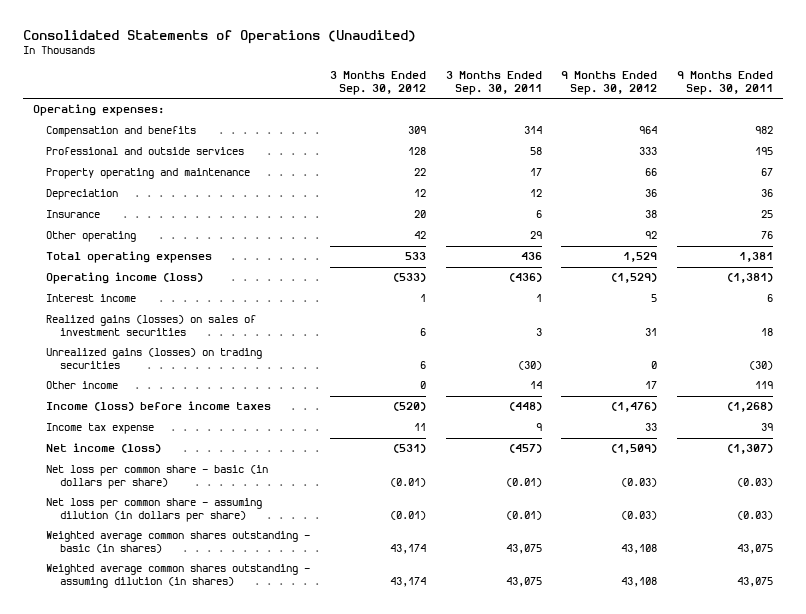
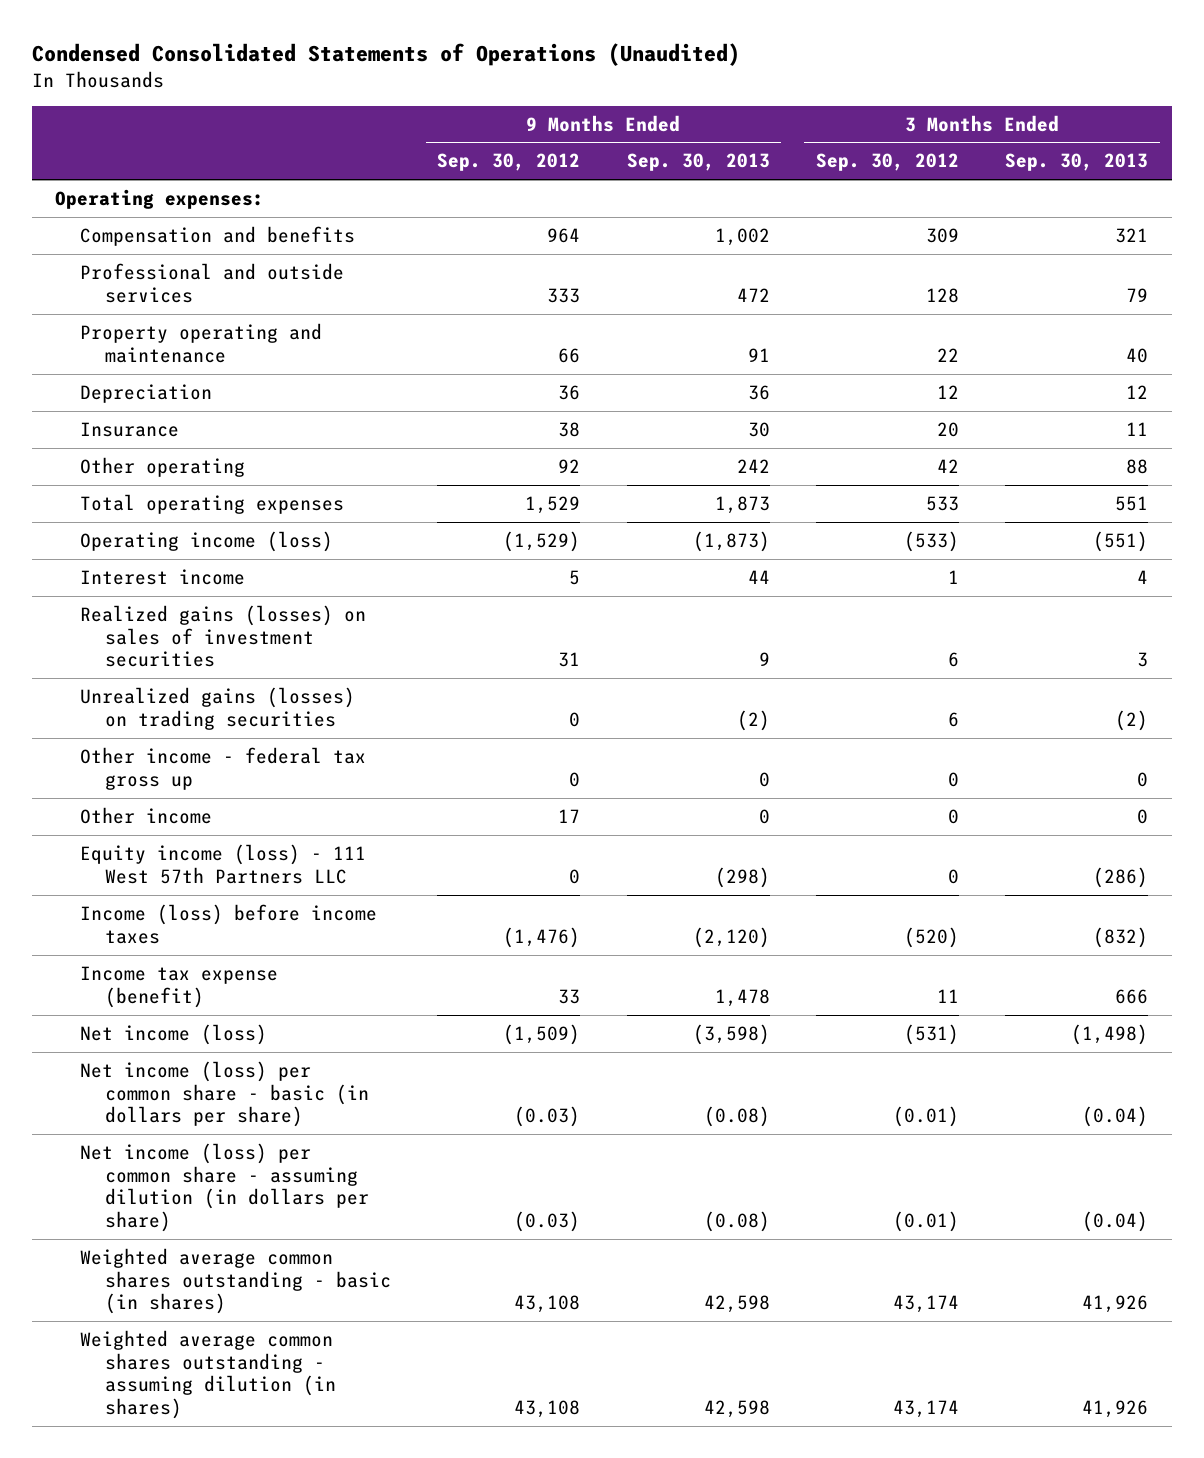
[22,29,416,44] Consolidated Statements of Operations (Unaudited) -> [32,43,741,67] Condensed Consolidated Statements of Operations (Unaudited)
[445,71,542,95] 3 Months Ended Sep. 30, 2011 -> none
[676,71,773,95] 9 Months Ended Sep. 30, 2011 -> none
none -> [626,153,770,172] Sep. 30, 2013
none -> [1005,153,1149,172] Sep. 30, 2013
none -> [80,747,367,790] Other income - federal tax gross up
none -> [80,844,367,884] Equity income (loss) - 111 West 57th Partners LLC
[46,423,155,435] Income tax expense -> [80,966,279,1008] Income tax expense (benefit)
[46,465,269,490] Net loss per common share - basic (in dollars per share) -> [80,1061,369,1128] Net income (loss) per common share - basic (in dollars per share)
[46,498,263,523] Net loss per common share - assuming dilution (in dollars per share) -> [80,1143,369,1233] Net income (loss) per common share - assuming dilution (in dollars per share)

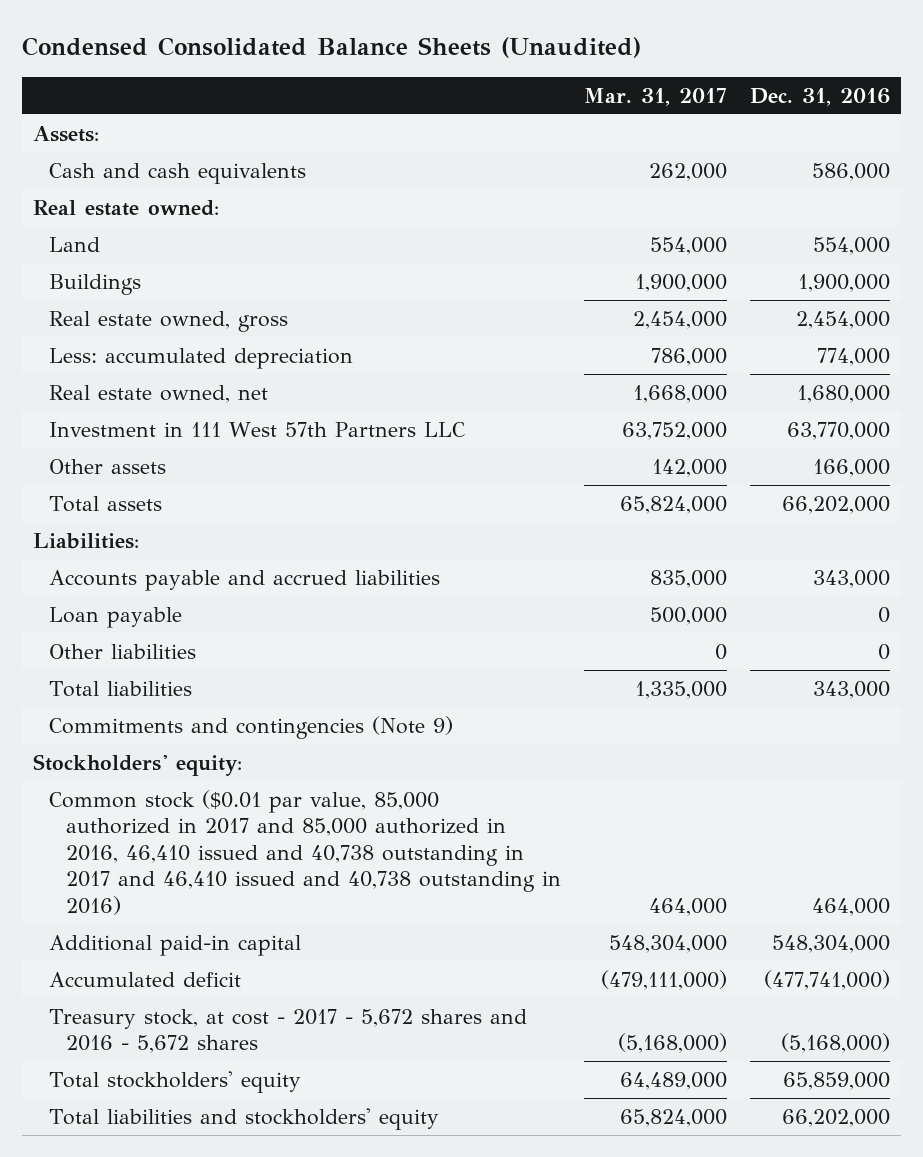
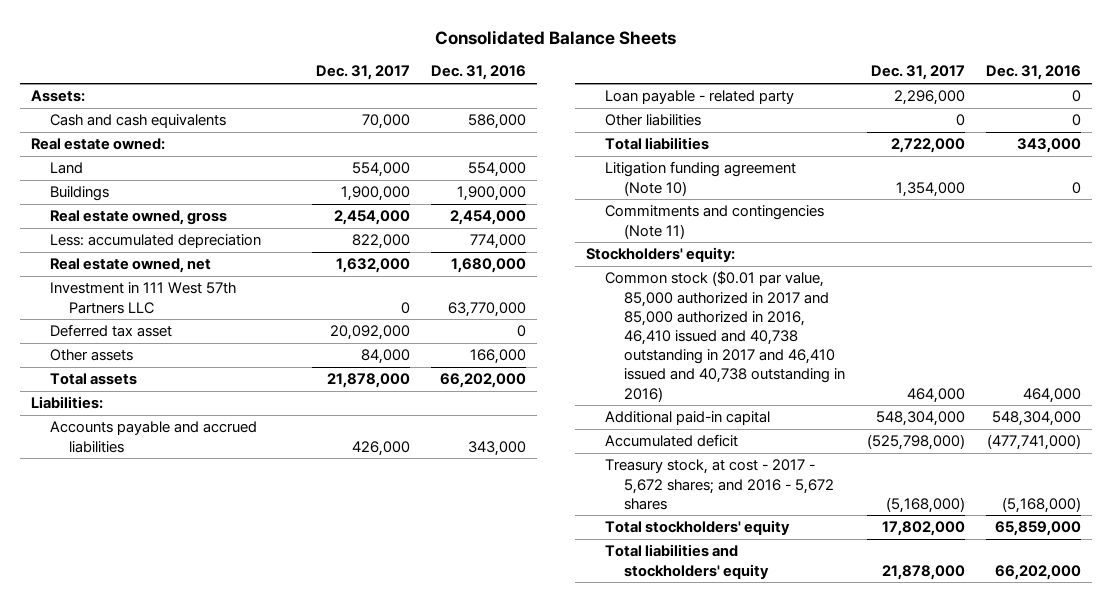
[21,37,641,59] Condensed Consolidated Balance Sheets (Unaudited) -> [435,29,677,45] Consolidated Balance Sheets
[583,87,727,106] Mar. 31, 2017 -> none
none -> [315,65,410,81] Dec. 31, 2017
none -> [50,324,173,338] Deferred tax asset
[49,606,183,628] Loan payable -> [604,90,794,105] Loan payable - related party
none -> [604,161,796,196] Litigation funding agreement (Note 10)
[49,715,454,739] Commitments and contingencies (Note 9) -> [604,205,824,239] Commitments and contingencies (Note 11)
[49,1008,528,1054] Treasury stock, at cost - 2017 - 5,672 shares and 2016 - 5,672 shares -> [604,459,835,510] Treasury stock, at cost - 2017 - 5,672 shares; and 2016 - 5,672 shares

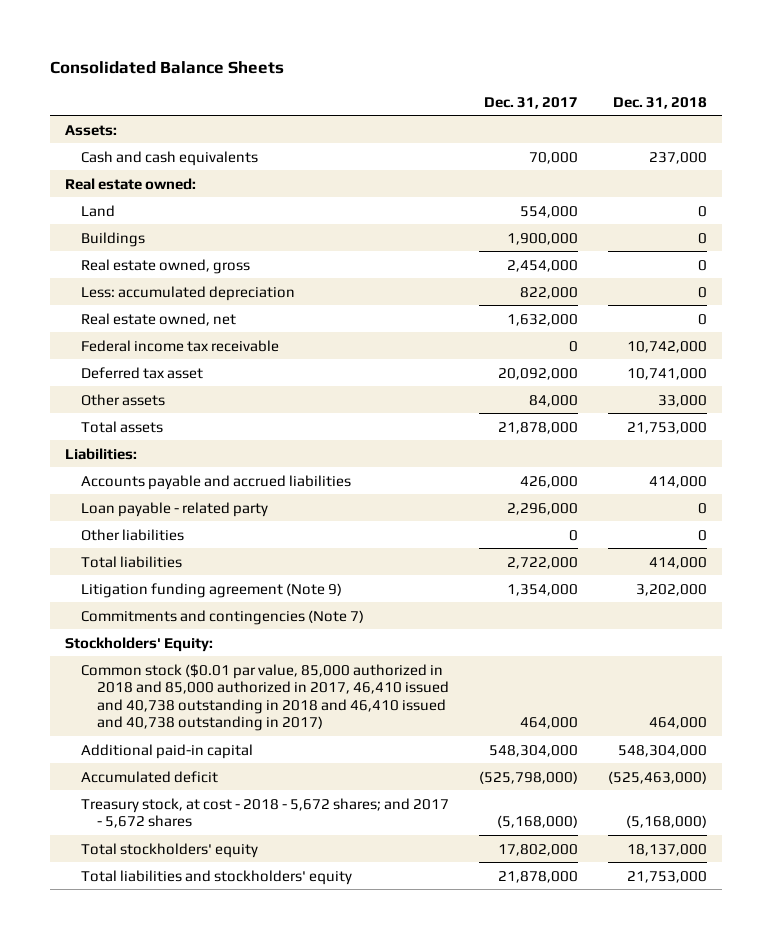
[431,65,527,81] Dec. 31, 2016 -> none
none -> [613,96,708,109] Dec. 31, 2018
[50,282,237,314] Investment in 111 West 57th Partners LLC -> none
none -> [80,339,279,352] Federal income tax receivable
[604,161,796,196] Litigation funding agreement (Note 10) -> [80,582,342,598] Litigation funding agreement (Note 9)
[604,205,824,239] Commitments and contingencies (Note 11) -> [80,609,364,625] Commitments and contingencies (Note 7)
[585,247,735,263] Stockholders' equity: -> [65,636,214,652] Stockholders' Equity:
[604,271,846,402] Common stock ($0.01 par value, 85,000 authorized in 2017 and 85,000 authorized in 2016, 46,410 issued and 40,738 outstanding in 2017 and 46,410 issued and 40,738 outstanding in 2016) -> [80,663,449,732] Common stock ($0.01 par value, 85,000 authorized in 2018 and 85,000 authorized in 2017, 46,410 issued and 40,738 outstanding in 2018 and 46,410 issued and 40,738 outstanding in 2017)
[604,459,835,510] Treasury stock, at cost - 2017 - 5,672 shares; and 2016 - 5,672 shares -> [80,797,449,829] Treasury stock, at cost - 2018 - 5,672 shares; and 2017 - 5,672 shares

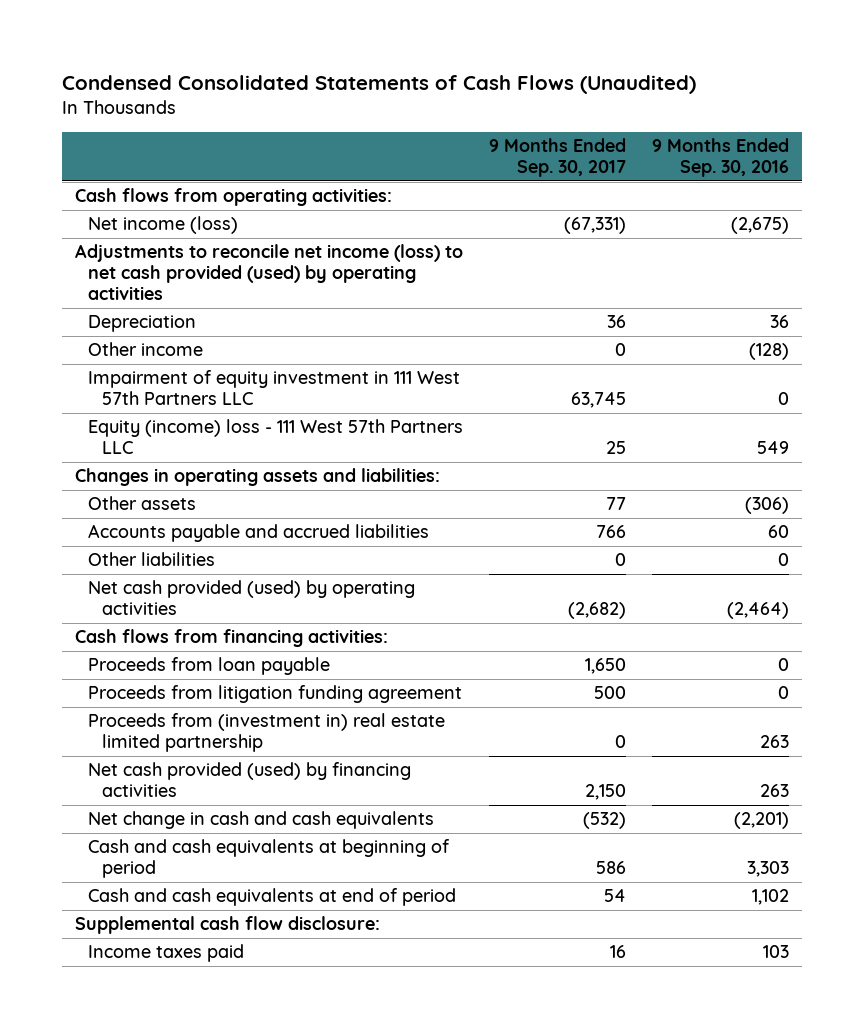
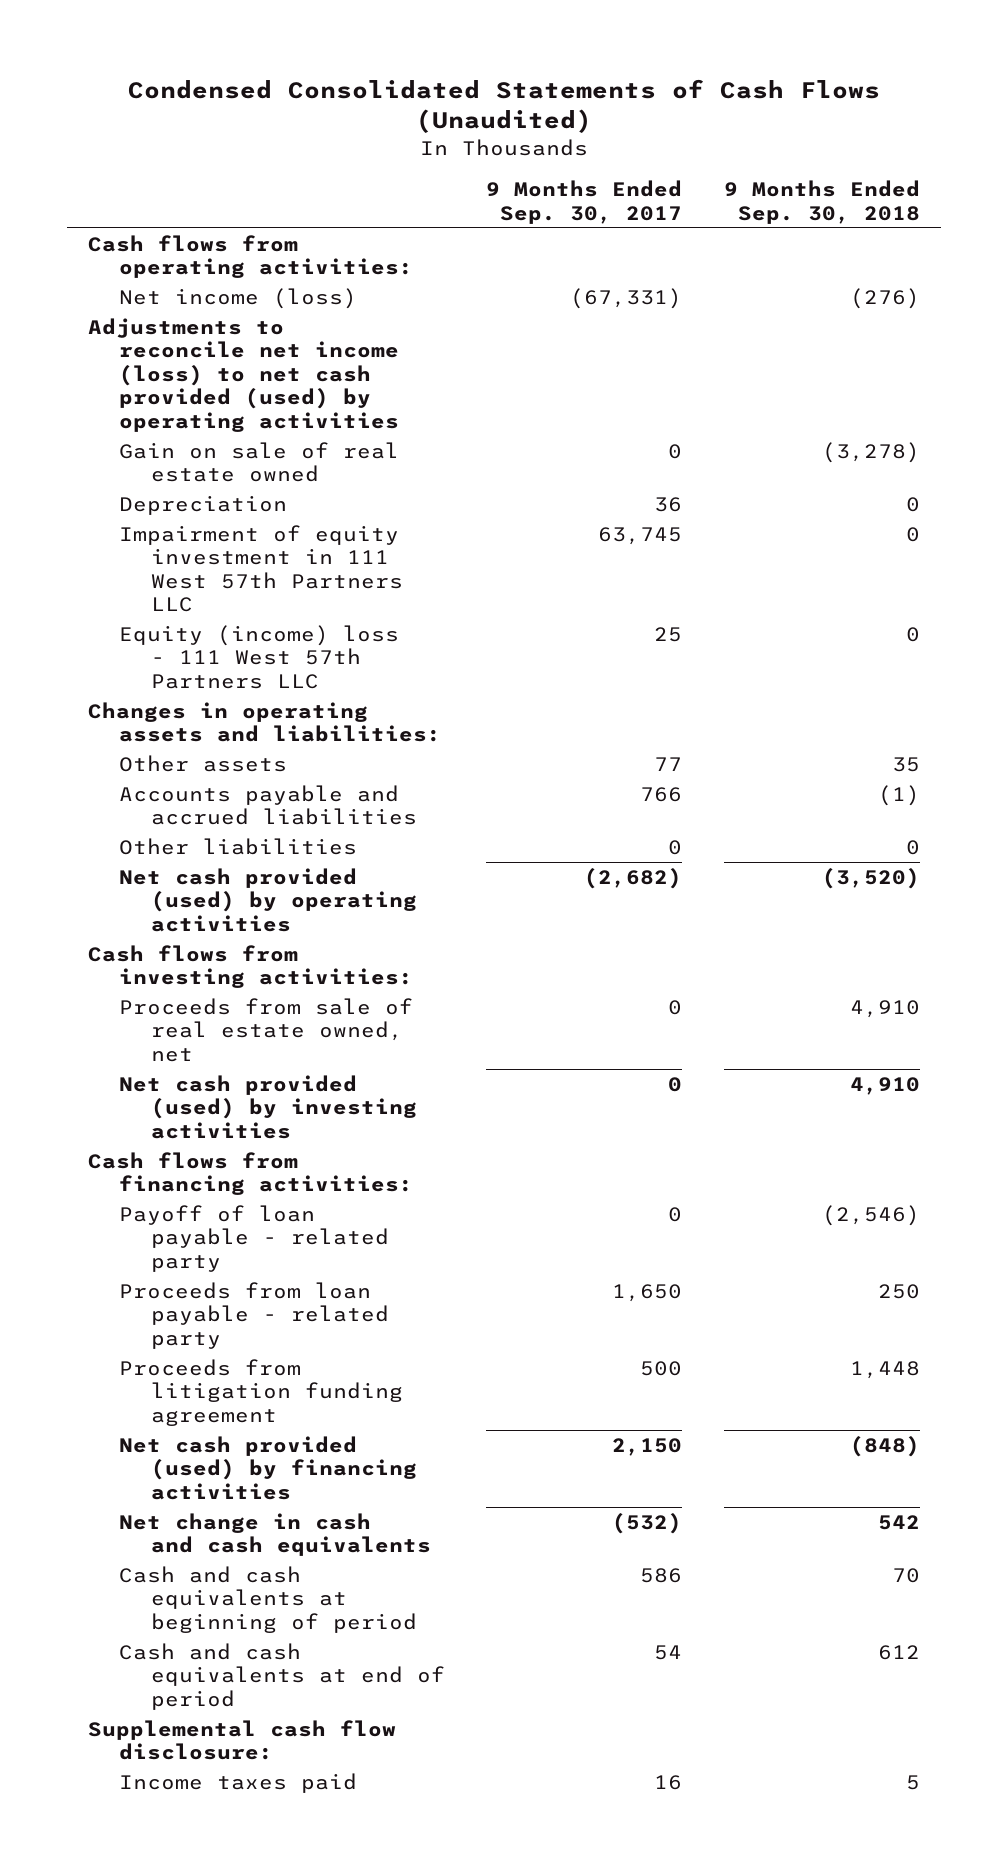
[651,138,789,178] 9 Months Ended Sep. 30, 2016 -> none
none -> [723,180,920,224] 9 Months Ended Sep. 30, 2018
none -> [119,441,400,483] Gain on sale of real estate owned
[88,342,204,357] Other income -> none
none -> [87,944,414,989] Cash flows from investing activities:
none -> [119,997,414,1062] Proceeds from sale of real estate owned, net
none -> [119,1074,417,1139] Net cash provided (used) by investing activities
none -> [119,1204,389,1272] Payoff of loan payable - related party
[88,657,331,676] Proceeds from loan payable -> [119,1281,389,1349] Proceeds from loan payable - related party
[88,713,446,753] Proceeds from (investment in) real estate limited partnership -> none

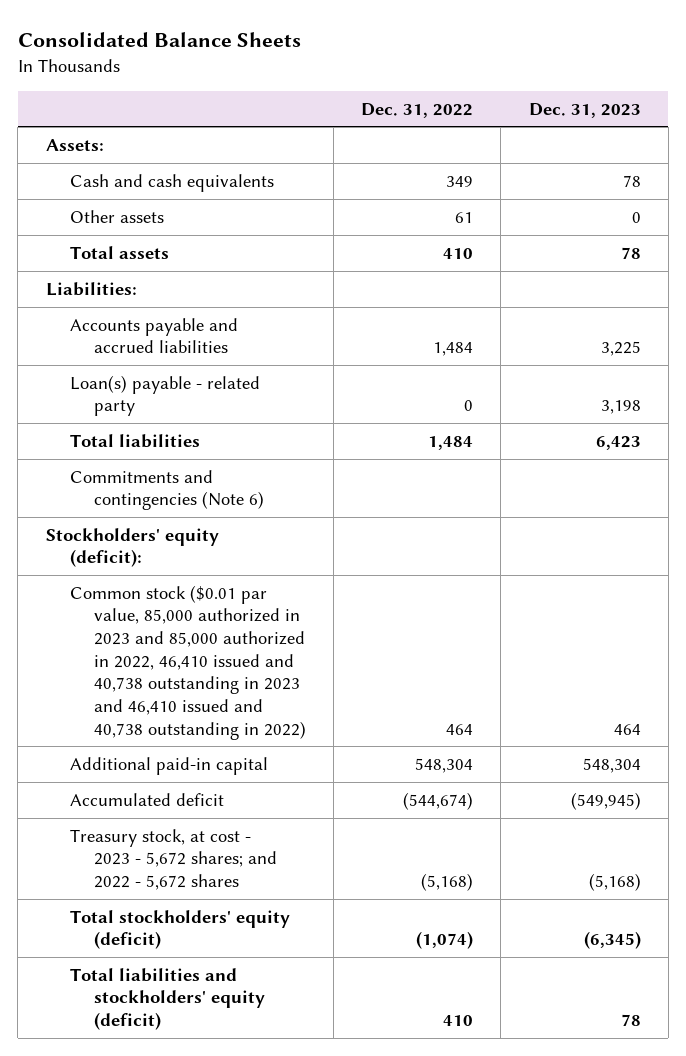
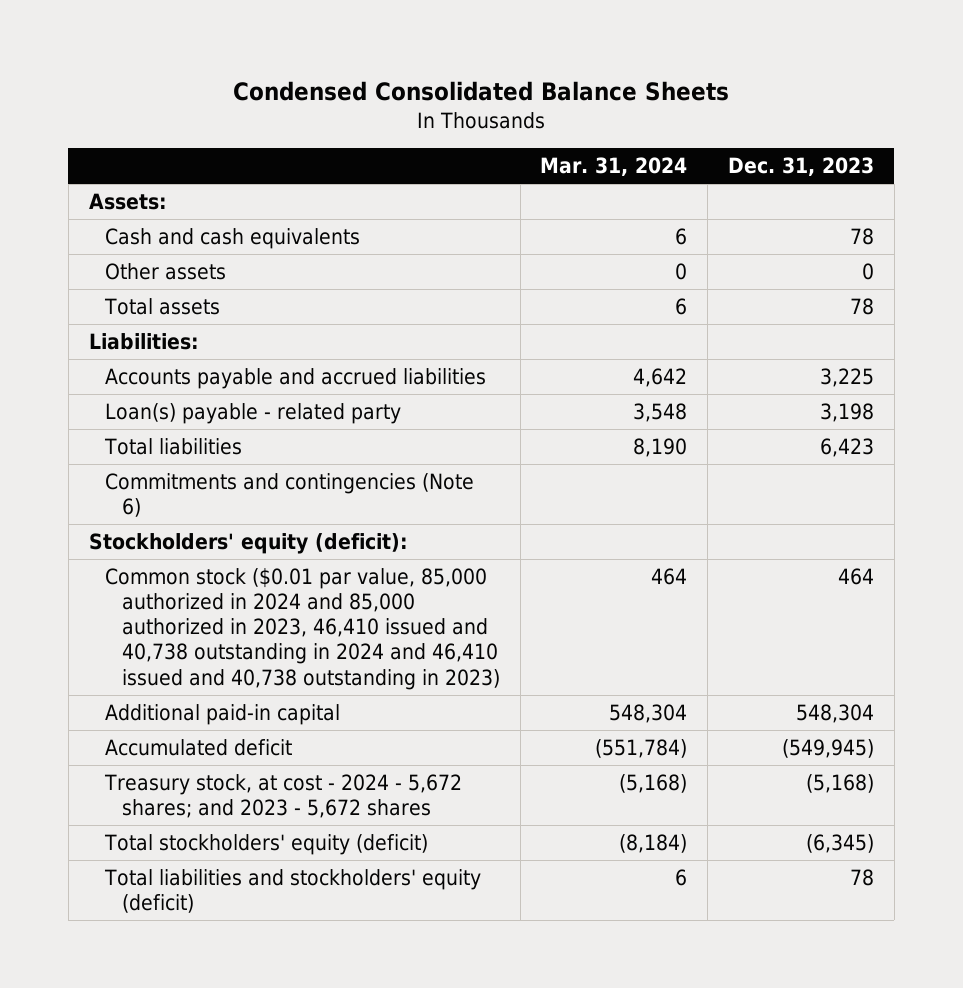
[17,31,301,47] Consolidated Balance Sheets -> [233,81,730,102] Condensed Consolidated Balance Sheets
[361,102,474,118] Dec. 31, 2022 -> none
none -> [540,157,688,177] Mar. 31, 2024
[69,584,306,740] Common stock ($0.01 par value, 85,000 authorized in 2023 and 85,000 authorized in 2022, 46,410 issued and 40,738 outstanding in 2023 and 46,410 issued and 40,738 outstanding in 2022) -> [105,567,500,690] Common stock ($0.01 par value, 85,000 authorized in 2024 and 85,000 authorized in 2023, 46,410 issued and 40,738 outstanding in 2024 and 46,410 issued and 40,738 outstanding in 2023)
[69,828,277,891] Treasury stock, at cost - 2023 - 5,672 shares; and 2022 - 5,672 shares -> [104,773,463,819] Treasury stock, at cost - 2024 - 5,672 shares; and 2023 - 5,672 shares

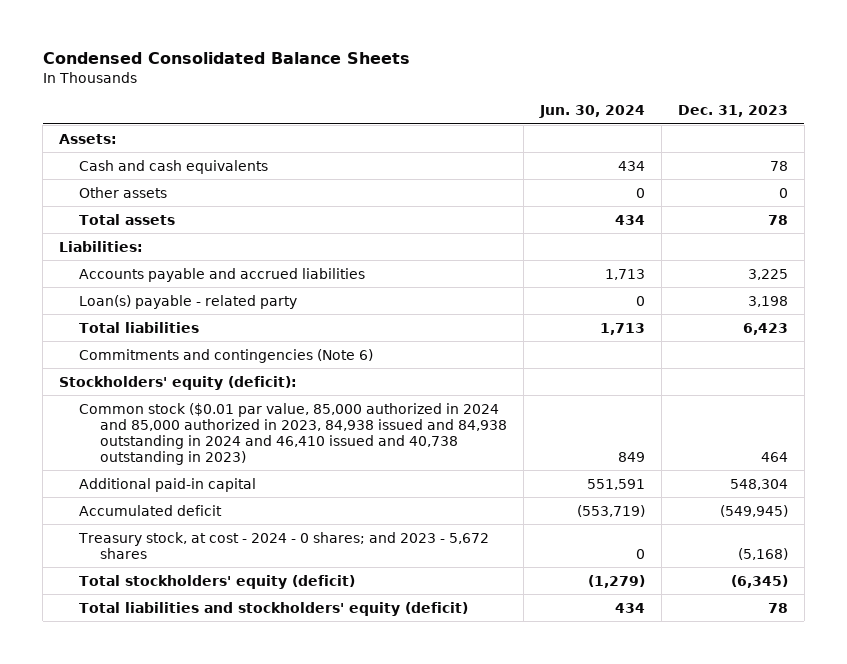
[540,157,688,177] Mar. 31, 2024 -> none
none -> [538,105,645,119] Jun. 30, 2024
[105,567,500,690] Common stock ($0.01 par value, 85,000 authorized in 2024 and 85,000 authorized in 2023, 46,410 issued and 40,738 outstanding in 2024 and 46,410 issued and 40,738 outstanding in 2023) -> [79,402,507,465] Common stock ($0.01 par value, 85,000 authorized in 2024 and 85,000 authorized in 2023, 84,938 issued and 84,938 outstanding in 2024 and 46,410 issued and 40,738 outstanding in 2023)
[104,773,463,819] Treasury stock, at cost - 2024 - 5,672 shares; and 2023 - 5,672 shares -> [78,531,490,559] Treasury stock, at cost - 2024 - 0 shares; and 2023 - 5,672 shares

